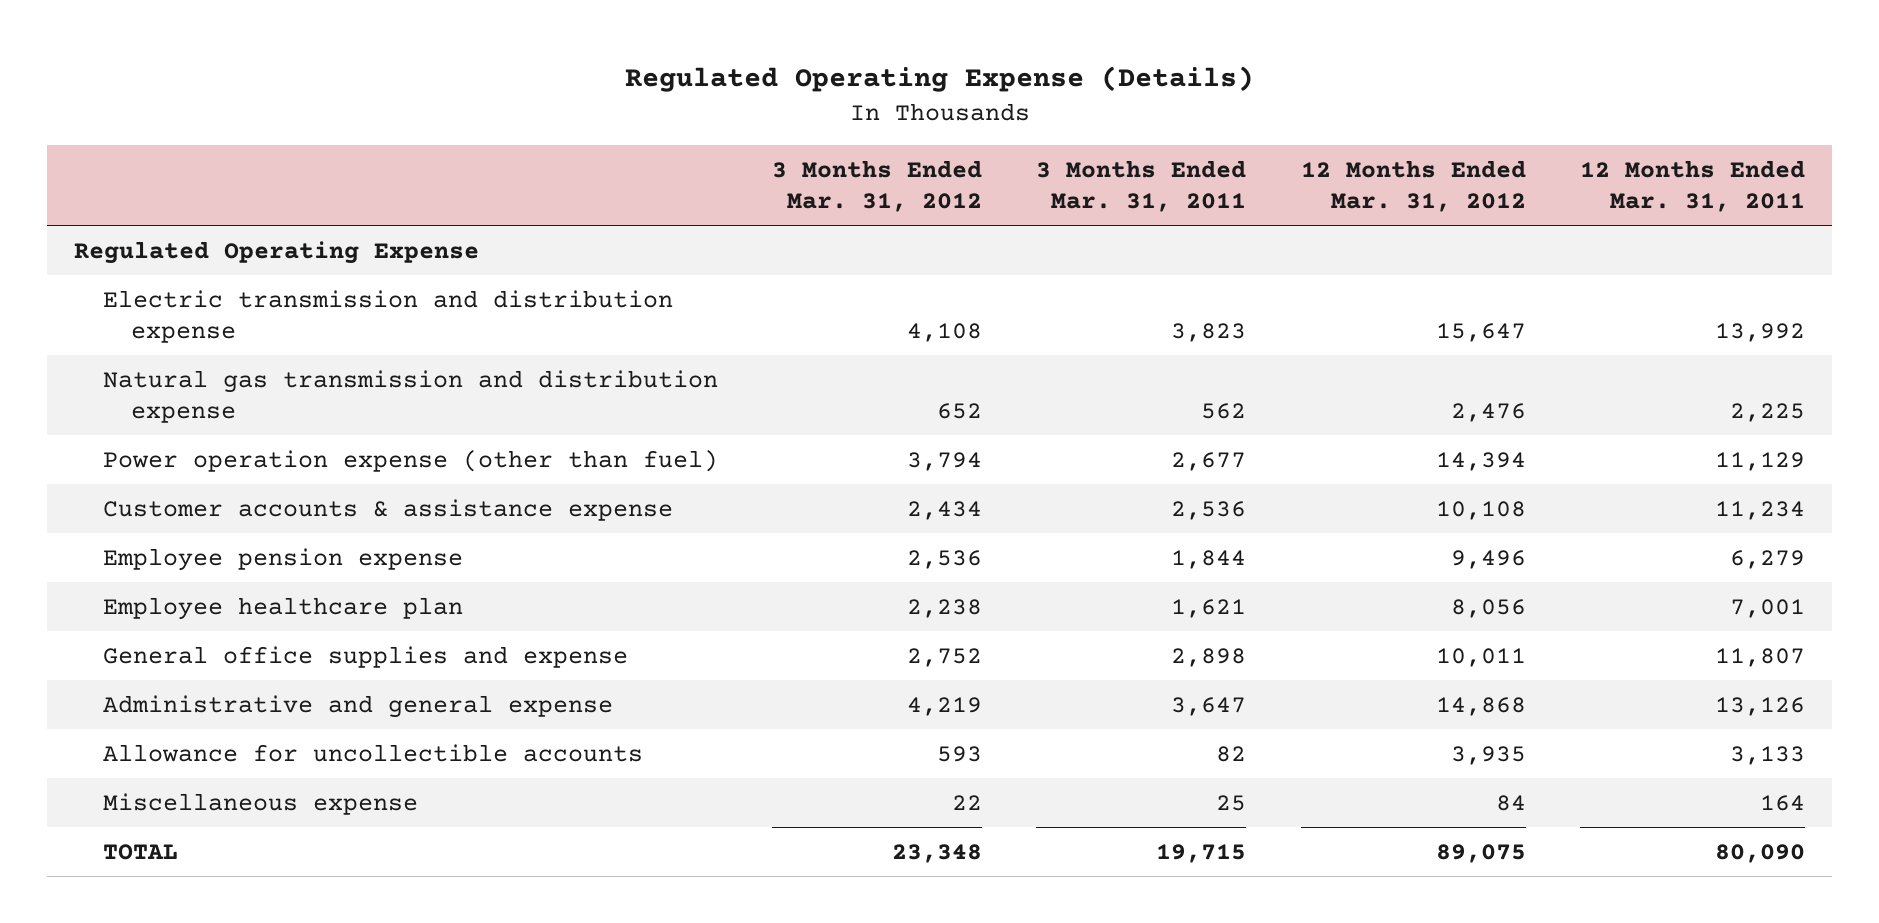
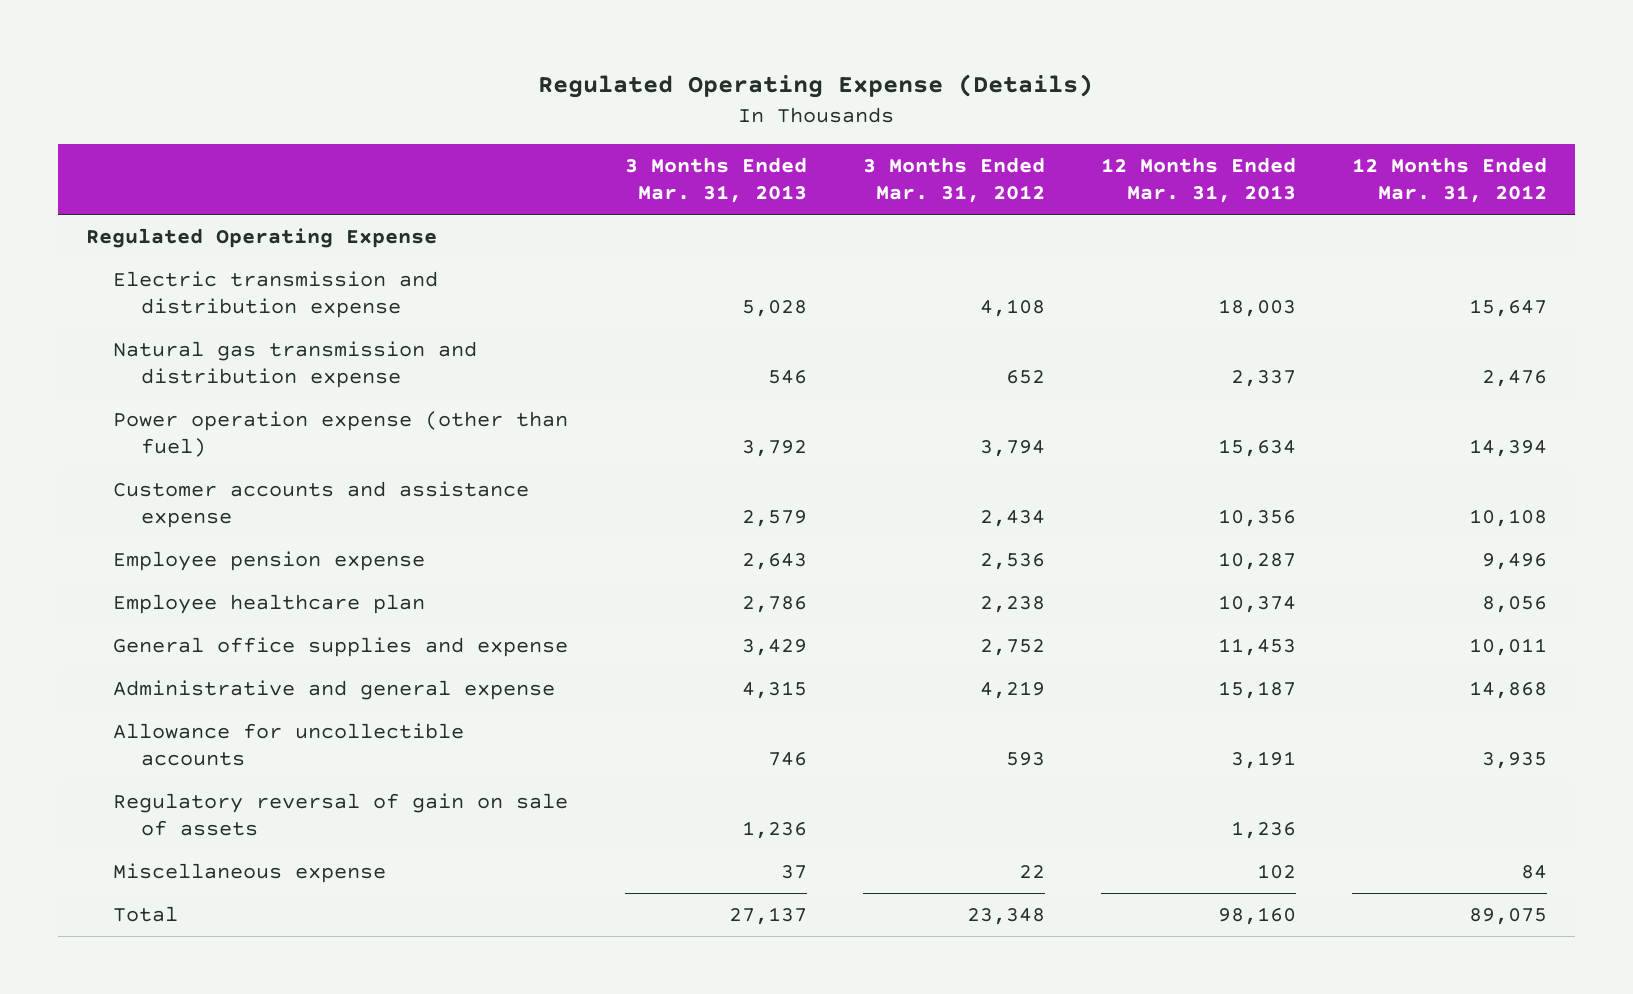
[1036,159,1247,212] 3 Months Ended Mar. 31, 2011 -> none
[1579,159,1805,212] 12 Months Ended Mar. 31, 2011 -> none
none -> [624,157,807,204] 3 Months Ended Mar. 31, 2013
none -> [1100,157,1296,204] 12 Months Ended Mar. 31, 2013
[102,498,673,521] Customer accounts & assistance expense -> [113,481,530,528] Customer accounts and assistance expense
none -> [113,793,569,836] Regulatory reversal of gain on sale of assets
[102,843,178,860] TOTAL -> [113,906,179,923] Total

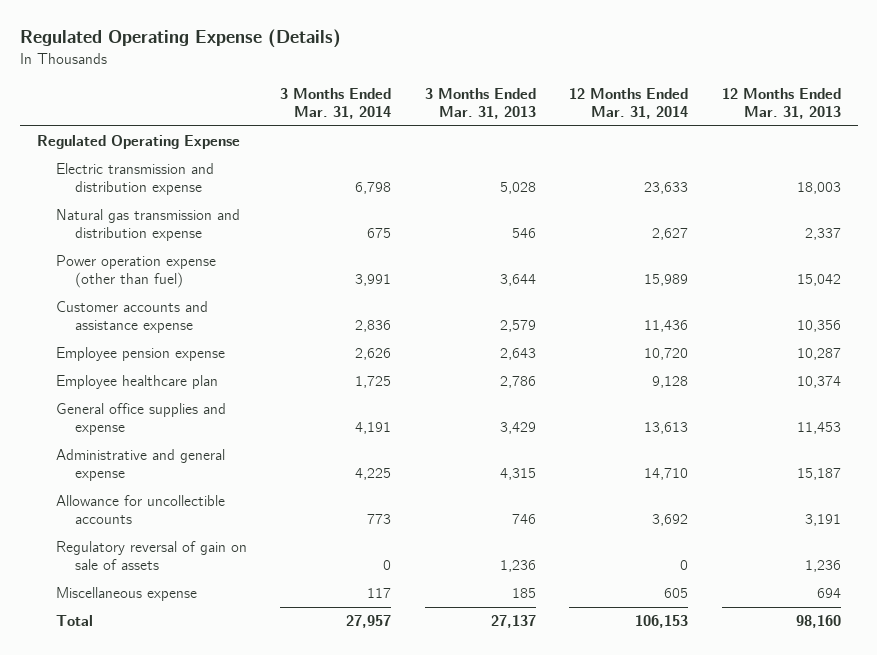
[862,157,1045,204] 3 Months Ended Mar. 31, 2012 -> none
[1351,157,1547,204] 12 Months Ended Mar. 31, 2012 -> none
none -> [280,87,392,119] 3 Months Ended Mar. 31, 2014
none -> [569,87,689,119] 12 Months Ended Mar. 31, 2014
[741,439,807,457] 3,792 -> [499,274,536,287] 3,644
[1217,438,1296,457] 15,634 -> [796,274,841,287] 15,042
[780,865,807,880] 37 -> [511,588,536,599] 185
[1256,864,1296,880] 102 -> [816,588,841,599] 694

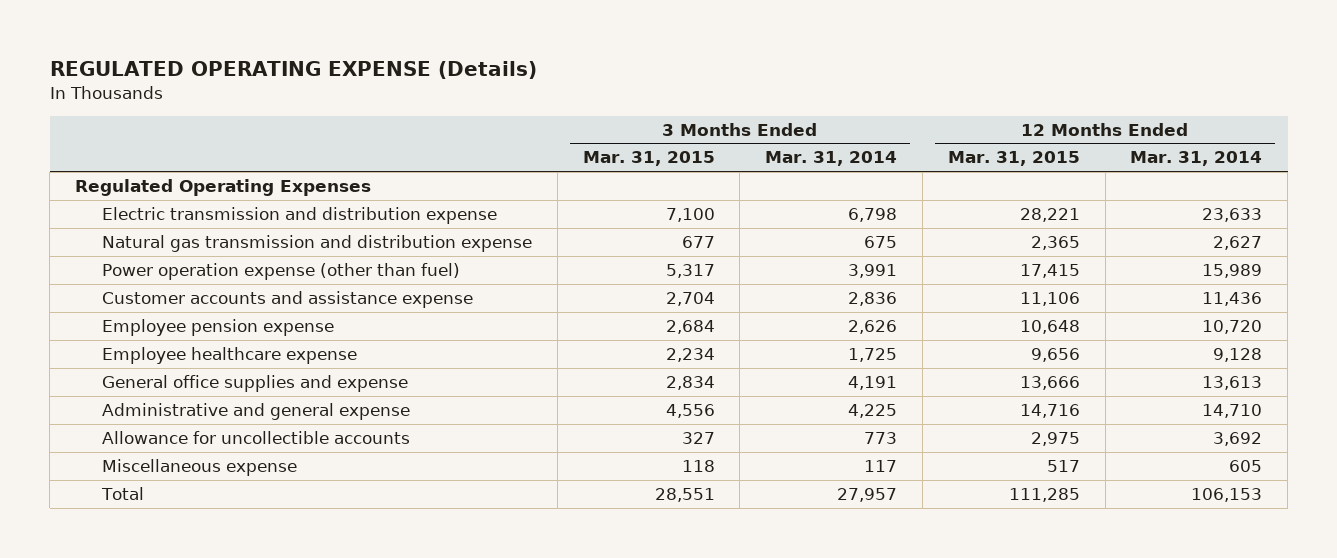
[19,29,341,49] Regulated Operating Expense (Details) -> [49,60,537,79] REGULATED OPERATING EXPENSE (Details)
[424,87,536,119] 3 Months Ended Mar. 31, 2013 -> none
[721,87,841,119] 12 Months Ended Mar. 31, 2013 -> none
none -> [582,151,715,167] Mar. 31, 2015
none -> [947,151,1080,167] Mar. 31, 2015
[36,135,240,150] Regulated Operating Expense -> [74,179,371,197] Regulated Operating Expenses
[55,375,218,390] Employee healthcare plan -> [101,347,357,365] Employee healthcare expense
[55,541,247,571] Regulatory reversal of gain on sale of assets -> none

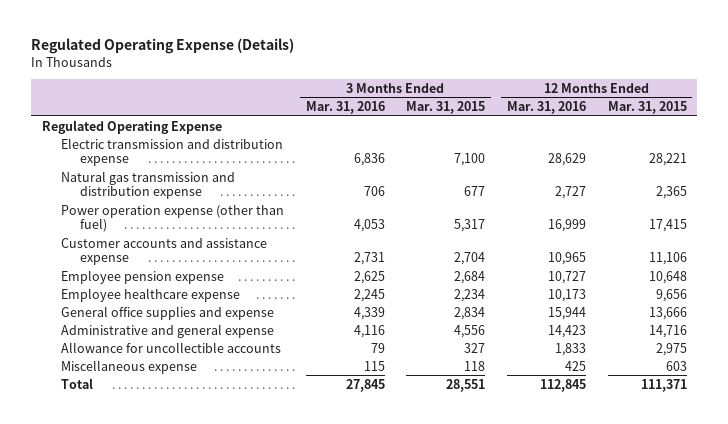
[49,60,537,79] REGULATED OPERATING EXPENSE (Details) -> [31,38,295,55] Regulated Operating Expense (Details)
[765,151,898,167] Mar. 31, 2014 -> none
[1130,151,1263,167] Mar. 31, 2014 -> none
none -> [305,100,385,114] Mar. 31, 2016
none -> [506,100,586,114] Mar. 31, 2016
[74,179,371,197] Regulated Operating Expenses -> [41,119,222,134] Regulated Operating Expense
[1046,460,1080,473] 517 -> [665,360,687,371] 603
[1008,488,1080,503] 111,285 -> [640,378,687,392] 111,371

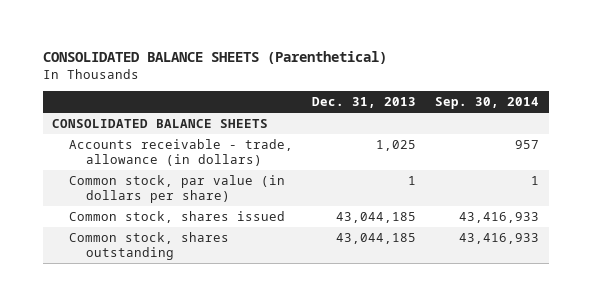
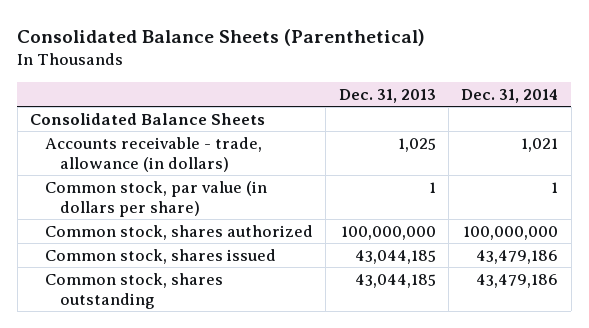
[42,50,387,64] CONSOLIDATED BALANCE SHEETS (Parenthetical) -> [17,29,426,47] Consolidated Balance Sheets (Parenthetical)
[435,97,540,110] Sep. 30, 2014 -> none
none -> [461,88,559,103] Dec. 31, 2014
[52,119,269,129] CONSOLIDATED BALANCE SHEETS -> [30,112,266,125] Consolidated Balance Sheets
none -> [45,224,314,240] Common stock, shares authorized

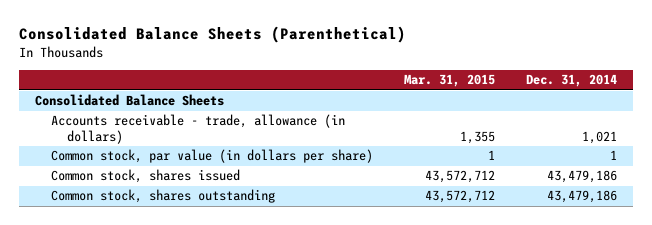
[338,88,436,103] Dec. 31, 2013 -> none
none -> [403,74,495,88] Mar. 31, 2015
[45,224,314,240] Common stock, shares authorized -> none

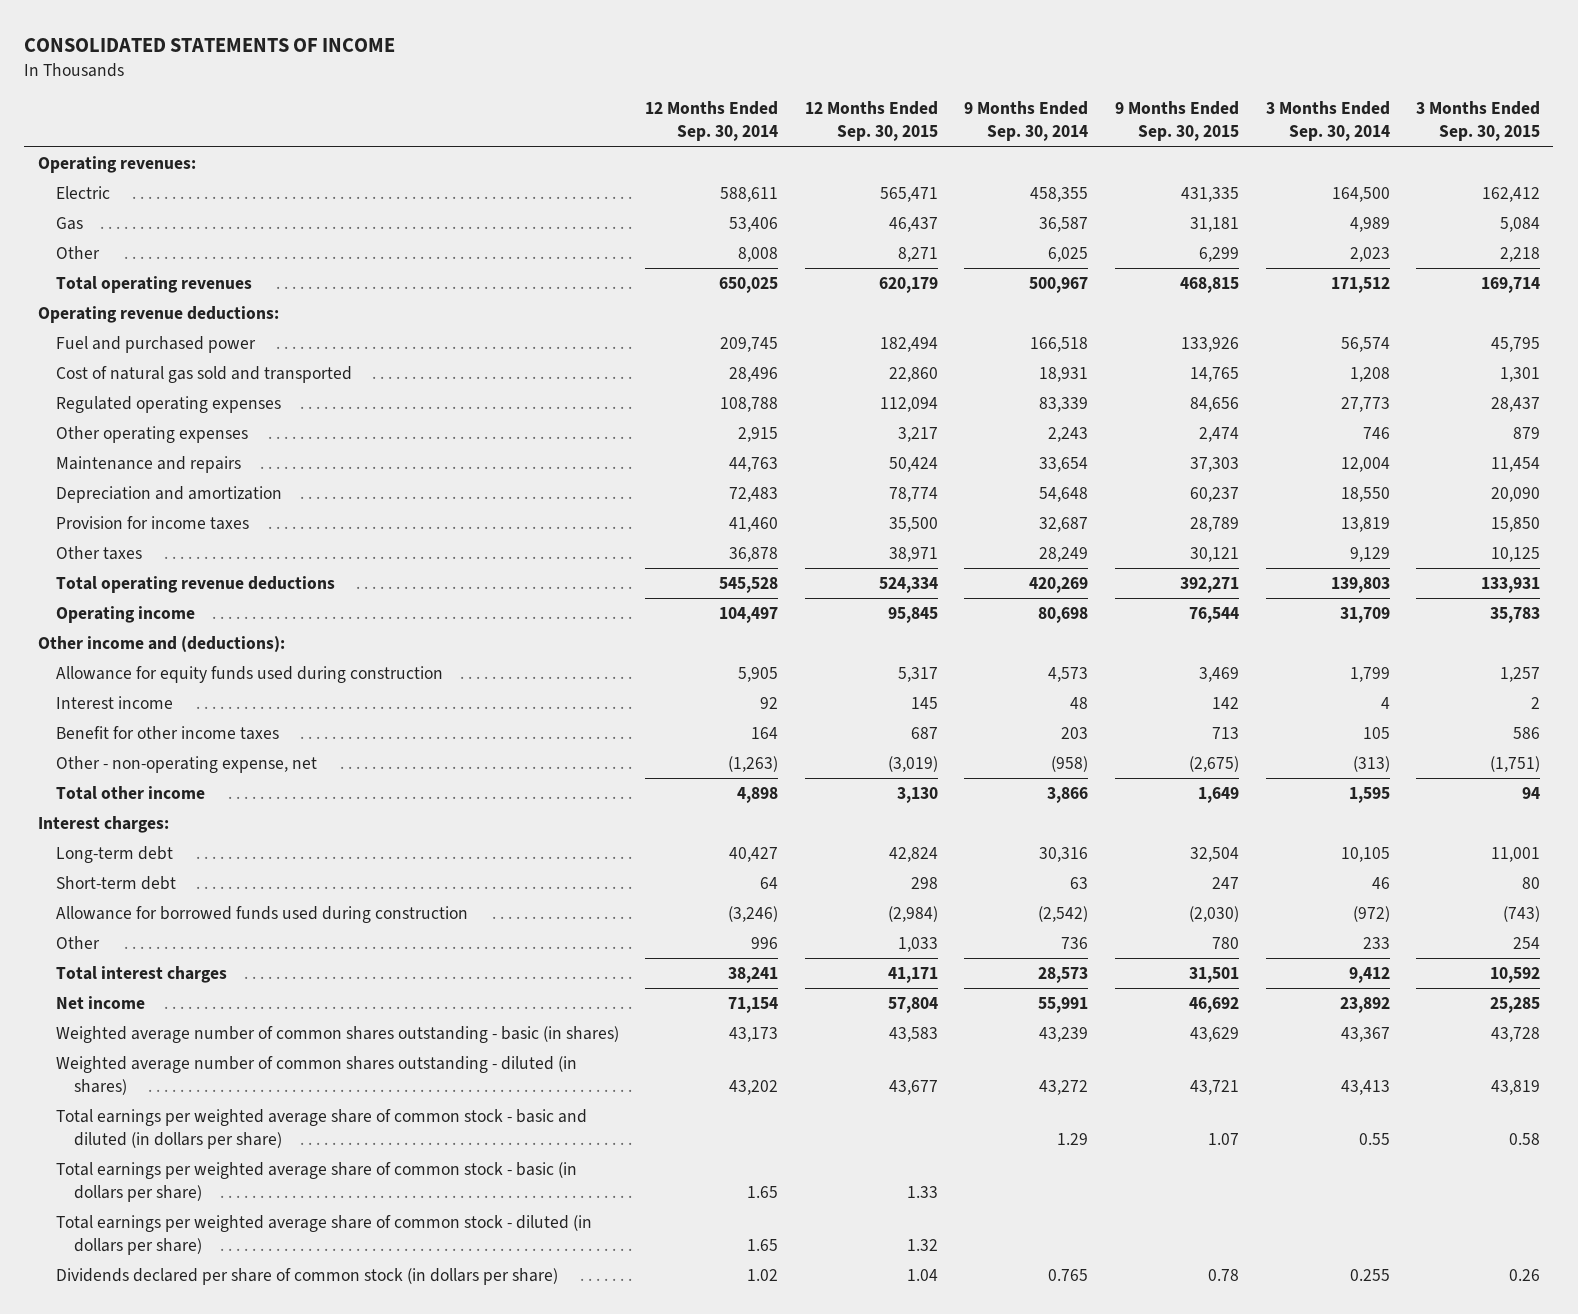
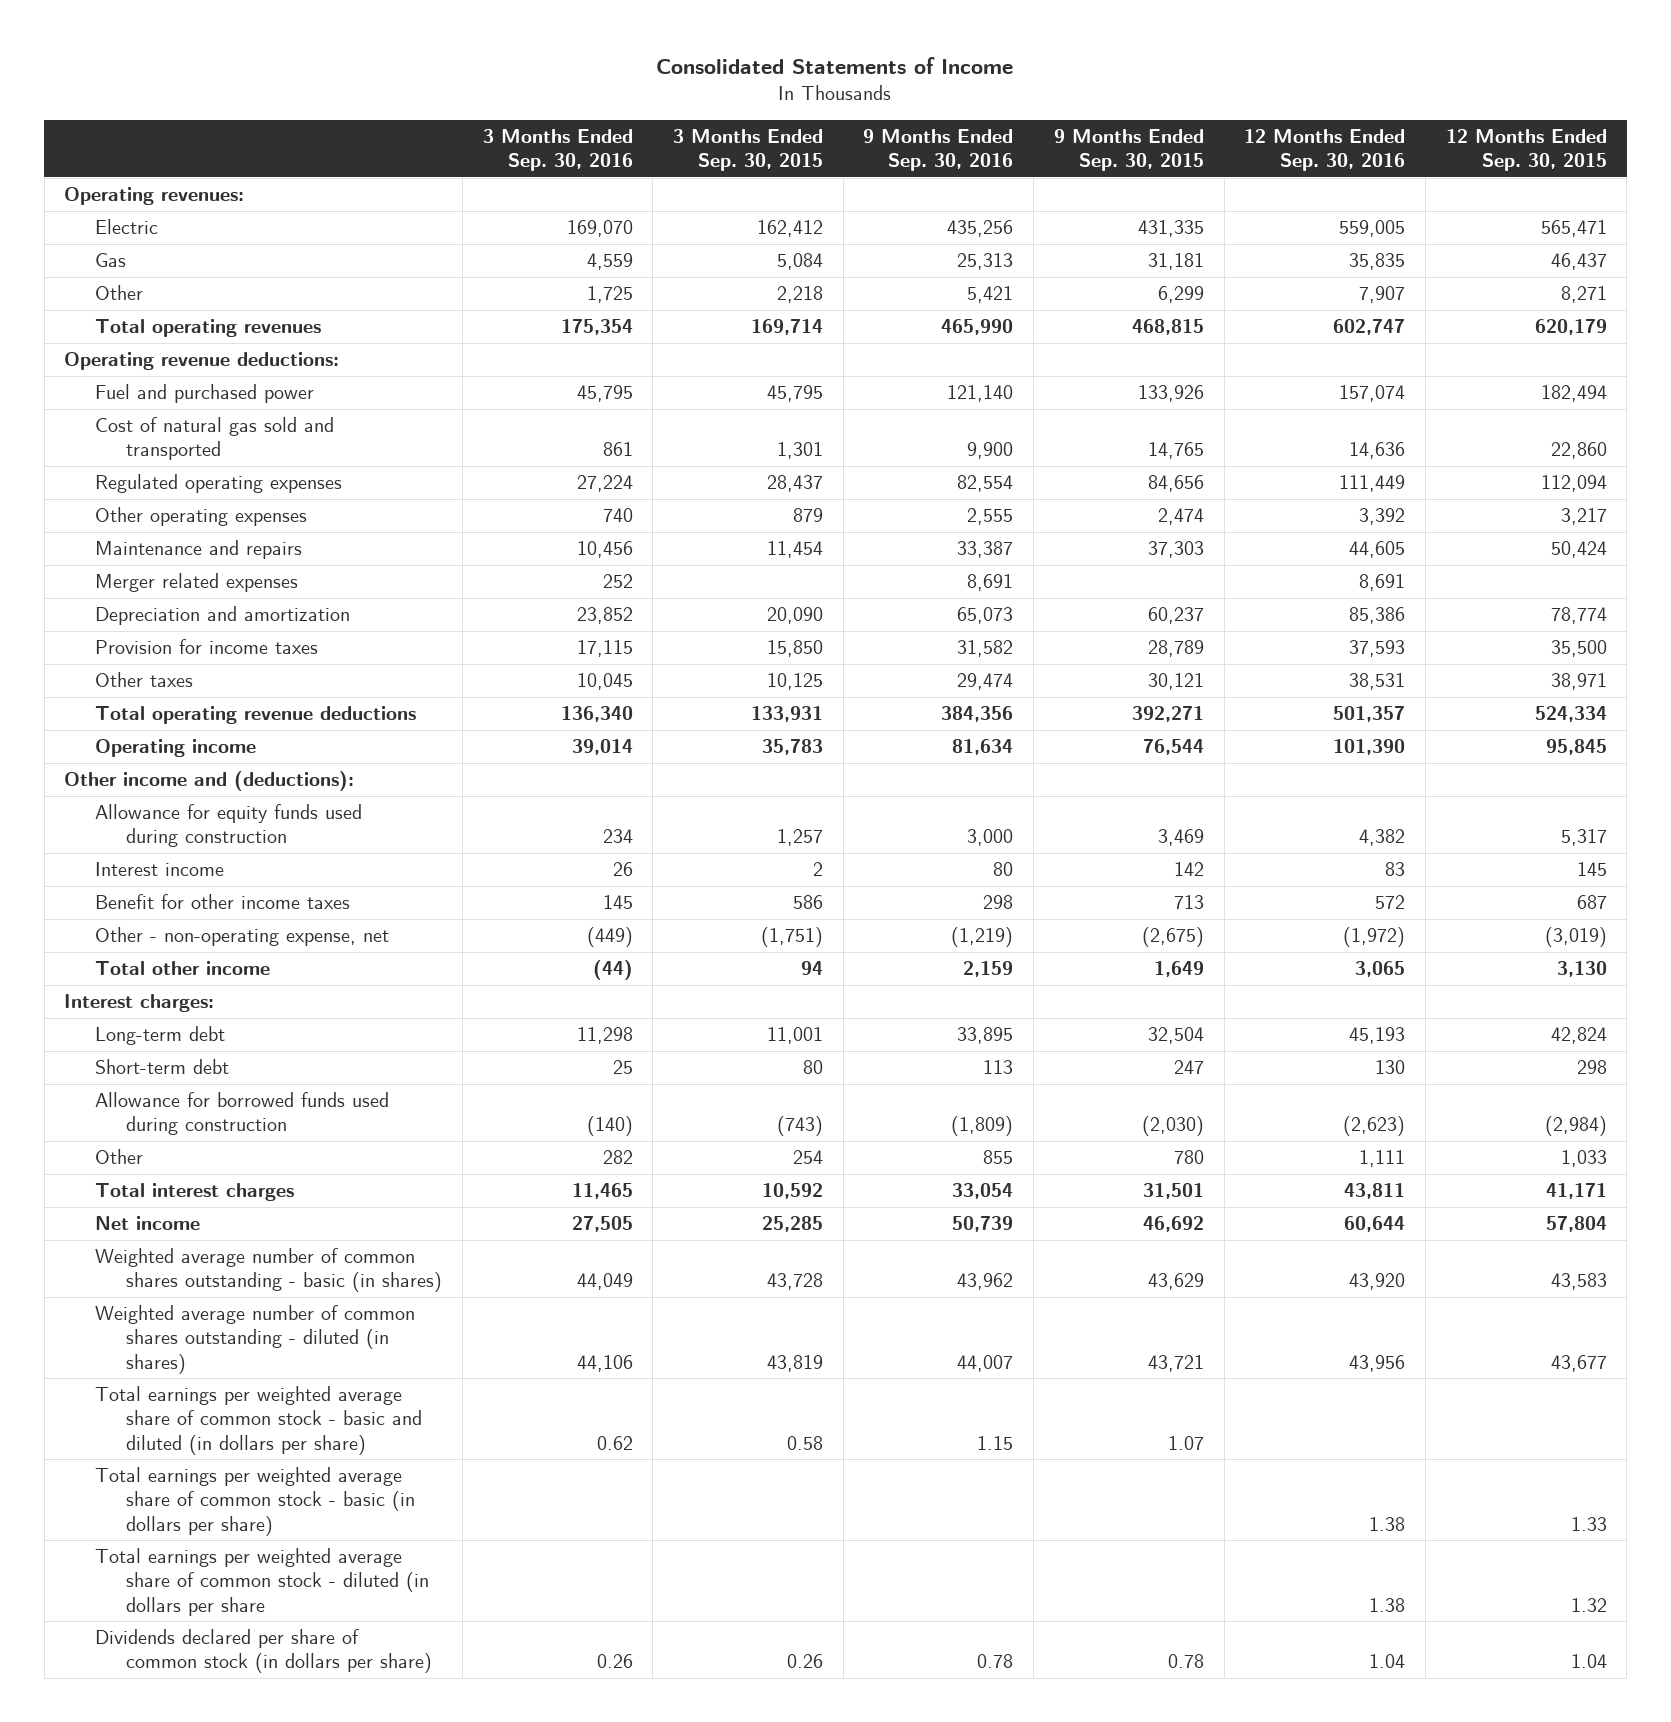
[24,37,396,52] CONSOLIDATED STATEMENTS OF INCOME -> [656,57,1014,75] Consolidated Statements of Income
[645,101,779,142] 12 Months Ended Sep. 30, 2014 -> none
[964,101,1089,142] 9 Months Ended Sep. 30, 2014 -> none
[1265,101,1390,142] 3 Months Ended Sep. 30, 2014 -> none
none -> [482,128,633,171] 3 Months Ended Sep. 30, 2016
none -> [863,128,1014,171] 9 Months Ended Sep. 30, 2016
none -> [1244,128,1406,171] 12 Months Ended Sep. 30, 2016
none -> [95,573,299,593] Merger related expenses
[55,1215,592,1255] Total earnings per weighted average share of common stock - diluted (in dollars per share) -> [95,1548,430,1616] Total earnings per weighted average share of common stock - diluted (in dollars per share

